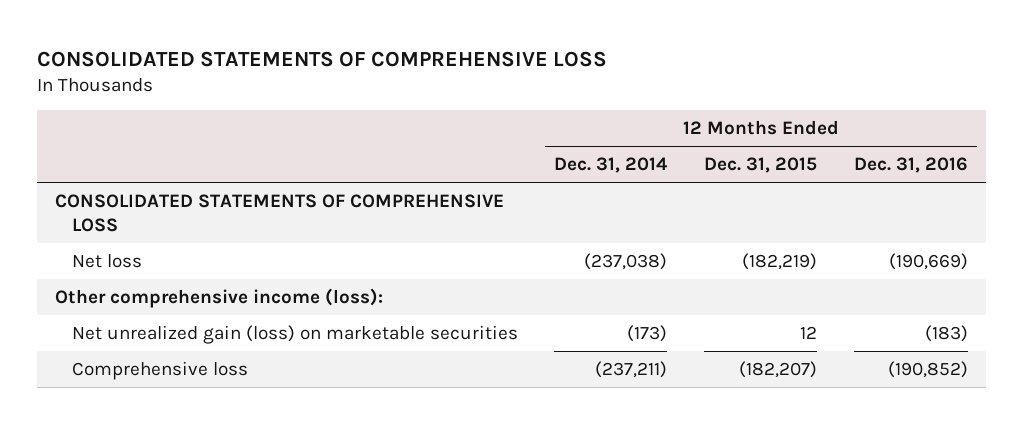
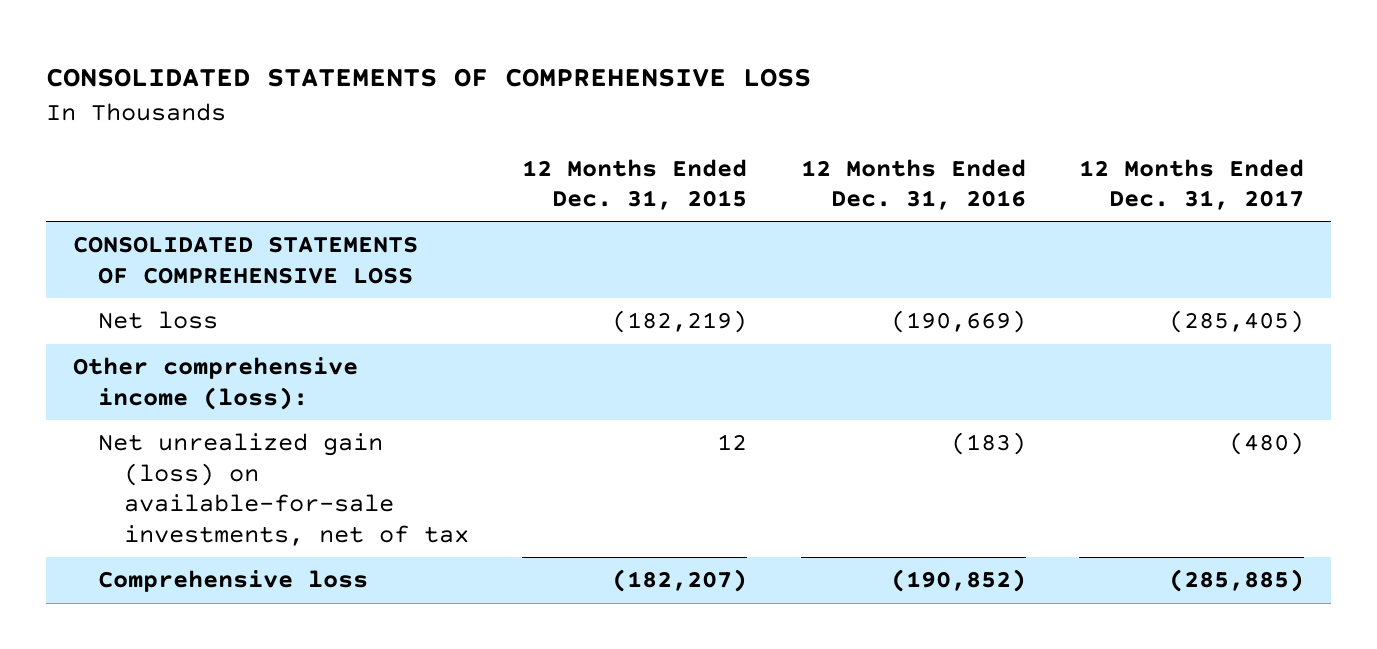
[554,157,669,174] Dec. 31, 2014 -> none
none -> [1078,158,1304,211] 12 Months Ended Dec. 31, 2017
[71,324,518,344] Net unrealized gain (loss) on marketable securities -> [98,433,470,546] Net unrealized gain (loss) on available-for-sale investments, net of tax

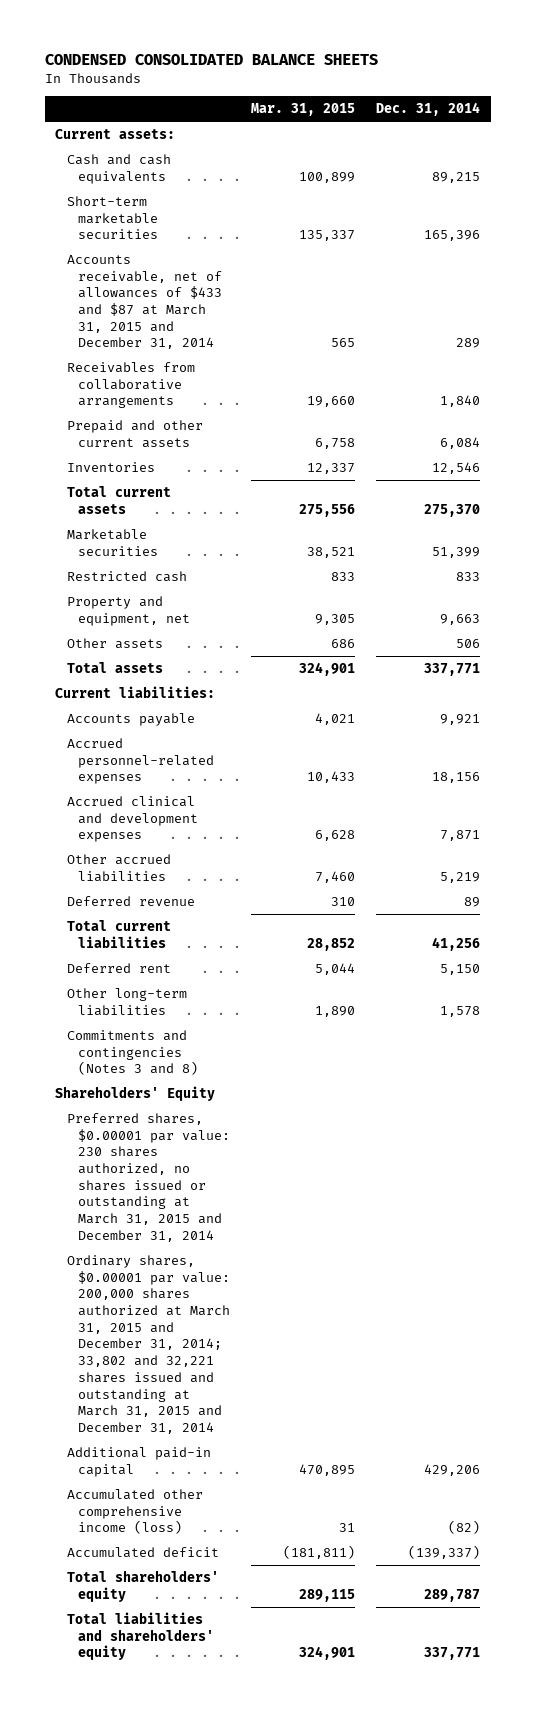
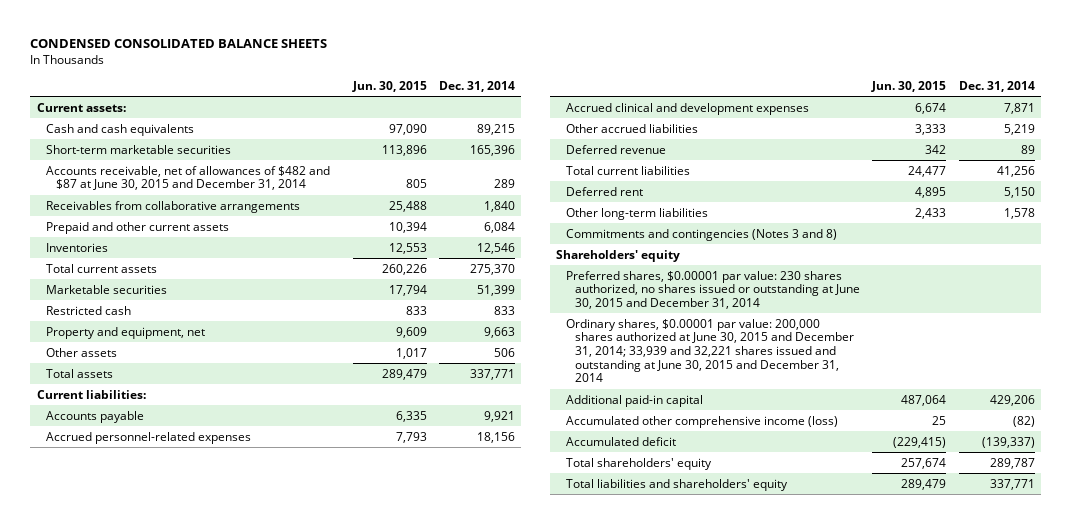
[251,103,356,117] Mar. 31, 2015 -> none
none -> [351,80,427,92] Jun. 30, 2015
[66,255,223,350] Accounts receivable, net of allowances of $433 and $87 at March 31, 2015 and December 31, 2014 -> [46,165,331,191] Accounts receivable, net of allowances of $482 and $87 at June 30, 2015 and December 31, 2014
[55,1086,216,1102] Shareholders' Equity -> [556,249,681,262] Shareholders' equity
[66,1113,231,1242] Preferred shares, $0.00001 par value: 230 shares authorized, no shares issued or outstanding at March 31, 2015 and December 31, 2014 -> [565,270,861,309] Preferred shares, $0.00001 par value: 230 shares authorized, no shares issued or outstanding at June 30, 2015 and December 31, 2014
[66,1255,231,1434] Ordinary shares, $0.00001 par value: 200,000 shares authorized at March 31, 2015 and December 31, 2014; 33,802 and 32,221 shares issued and outstanding at March 31, 2015 and December 31, 2014 -> [565,318,855,383] Ordinary shares, $0.00001 par value: 200,000 shares authorized at June 30, 2015 and December 31, 2014; 33,939 and 32,221 shares issued and outstanding at June 30, 2015 and December 31, 2014

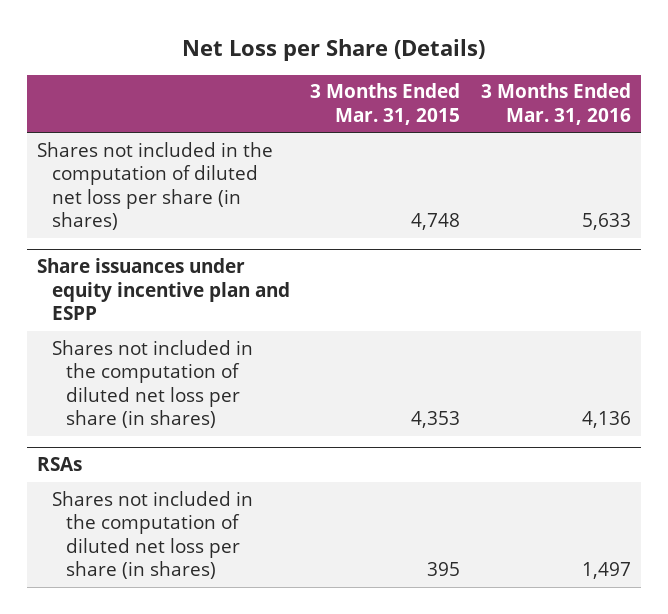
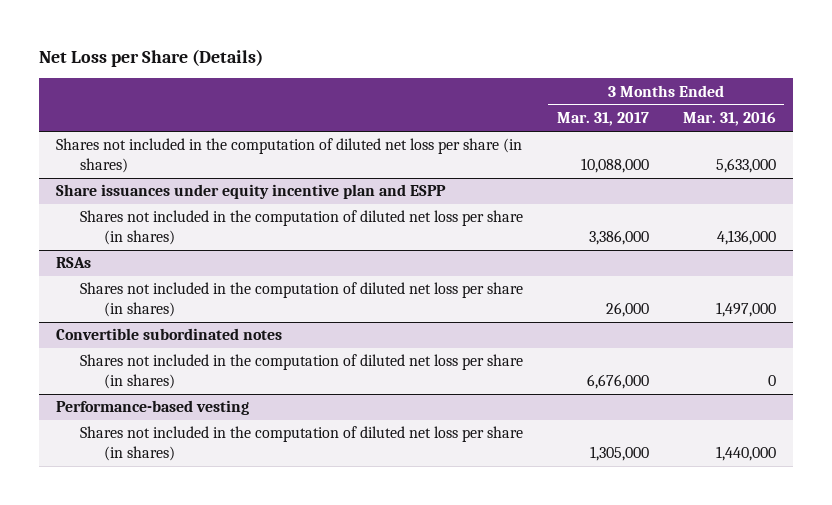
[310,83,461,125] 3 Months Ended Mar. 31, 2015 -> none
none -> [556,112,649,127] Mar. 31, 2017
[582,213,632,231] 5,633 -> [715,158,776,174] 5,633,000
[582,411,632,429] 4,136 -> [716,230,776,246] 4,136,000
[582,562,632,580] 1,497 -> [715,302,776,318] 1,497,000
none -> [55,328,282,341] Convertible subordinated notes
none -> [79,354,523,390] Shares not included in the computation of diluted net loss per share (in shares)
none -> [55,400,249,416] Performance-based vesting
none -> [79,426,523,462] Shares not included in the computation of diluted net loss per share (in shares)

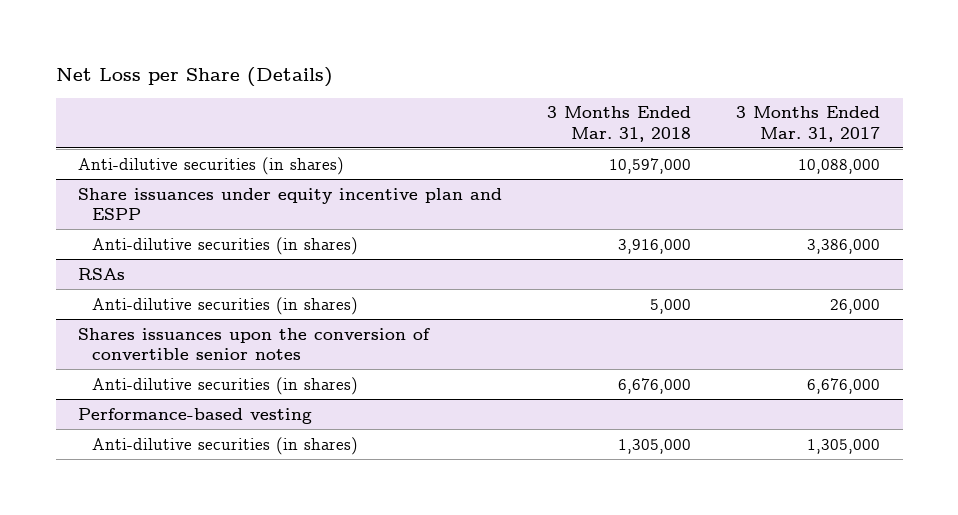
[682,112,776,127] Mar. 31, 2016 -> none
none -> [547,106,692,142] 3 Months Ended Mar. 31, 2018
[55,138,522,174] Shares not included in the computation of diluted net loss per share (in shares) -> [78,156,345,175] Anti-dilutive securities (in shares)
[79,210,523,246] Shares not included in the computation of diluted net loss per share (in shares) -> [91,236,358,255] Anti-dilutive securities (in shares)
[79,282,523,318] Shares not included in the computation of diluted net loss per share (in shares) -> [91,296,358,315] Anti-dilutive securities (in shares)
[55,328,282,341] Convertible subordinated notes -> [78,327,431,360] Shares issuances upon the conversion of convertible senior notes
[79,354,523,390] Shares not included in the computation of diluted net loss per share (in shares) -> [91,376,358,395] Anti-dilutive securities (in shares)
[79,426,523,462] Shares not included in the computation of diluted net loss per share (in shares) -> [91,436,358,455] Anti-dilutive securities (in shares)

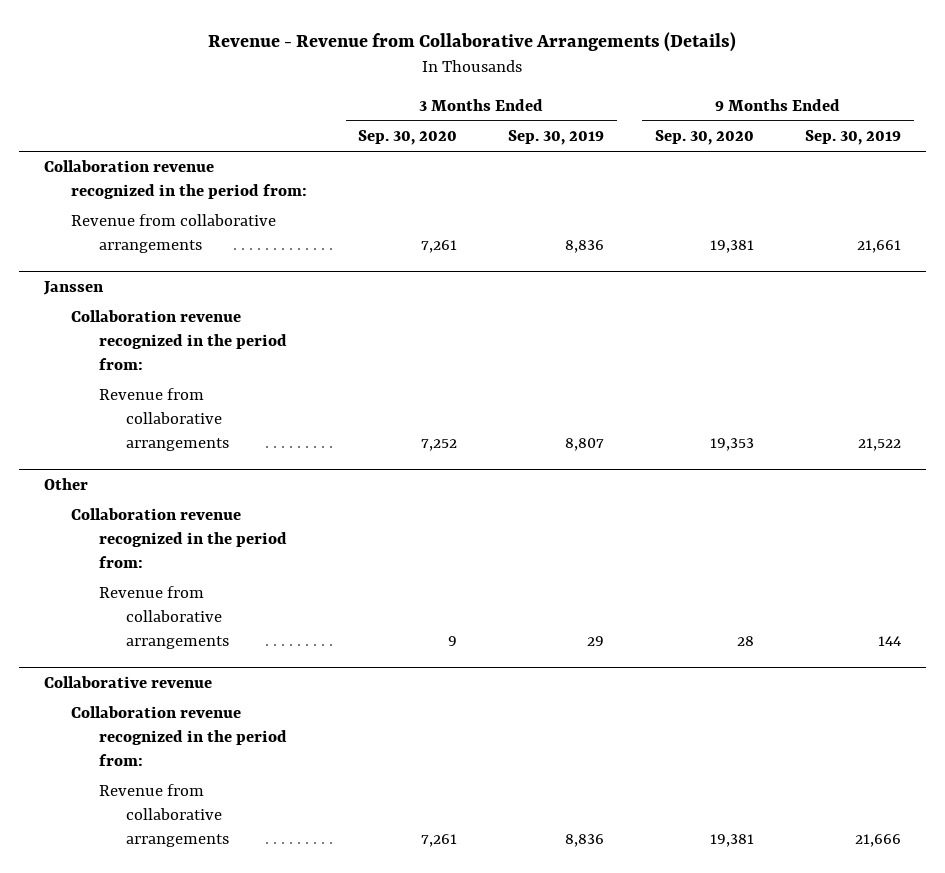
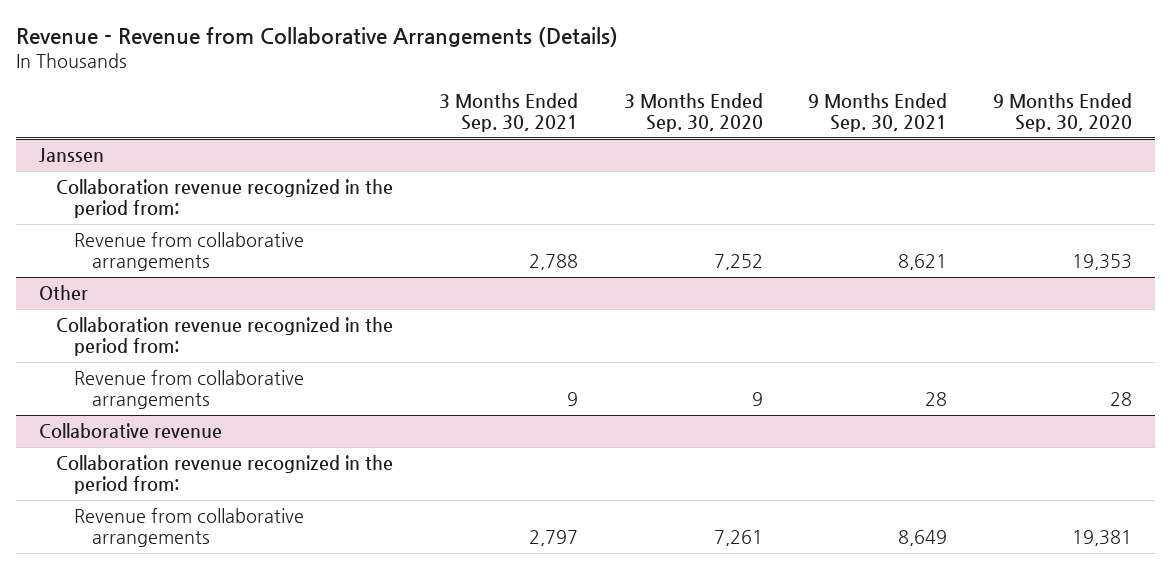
[508,130,605,146] Sep. 30, 2019 -> none
[804,130,901,146] Sep. 30, 2019 -> none
none -> [439,93,579,132] 3 Months Ended Sep. 30, 2021
none -> [808,93,948,132] 9 Months Ended Sep. 30, 2021
[44,160,308,200] Collaboration revenue recognized in the period from: -> none
[71,214,277,254] Revenue from collaborative arrangements -> none

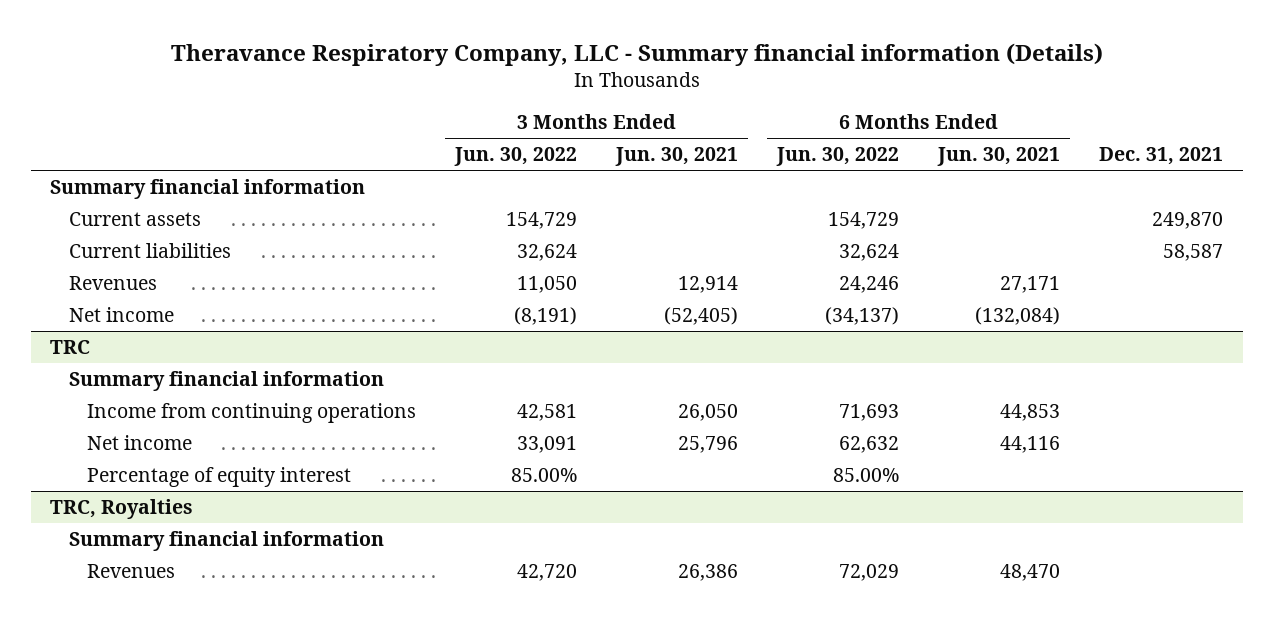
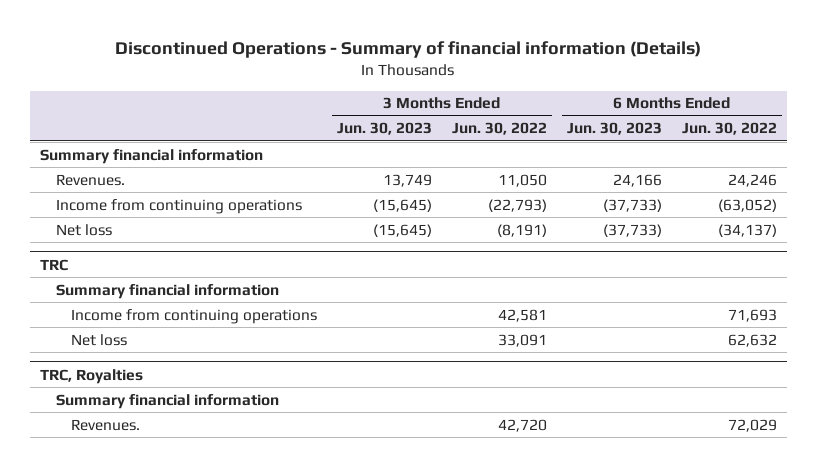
[170,42,1103,66] Theravance Respiratory Company, LLC - Summary financial information (Details) -> [115,41,702,59] Discontinued Operations - Summary of financial information (Details)
[615,147,739,167] Jun. 30, 2021 -> none
[937,147,1061,167] Jun. 30, 2021 -> none
[1099,147,1224,166] Dec. 31, 2021 -> none
none -> [337,122,433,136] Jun. 30, 2023
none -> [567,122,663,136] Jun. 30, 2023
[68,211,201,226] Current assets -> none
[68,242,231,258] Current liabilities -> none
[68,275,157,290] Revenues -> [55,173,125,186] Revenues.
none -> [55,198,302,214] Income from continuing operations
[68,306,174,322] Net income -> [55,223,112,236] Net loss
[86,466,351,487] Percentage of equity interest -> none
[86,434,192,450] Net income -> [71,333,128,346] Net loss
[86,563,175,578] Revenues -> [71,418,141,431] Revenues.

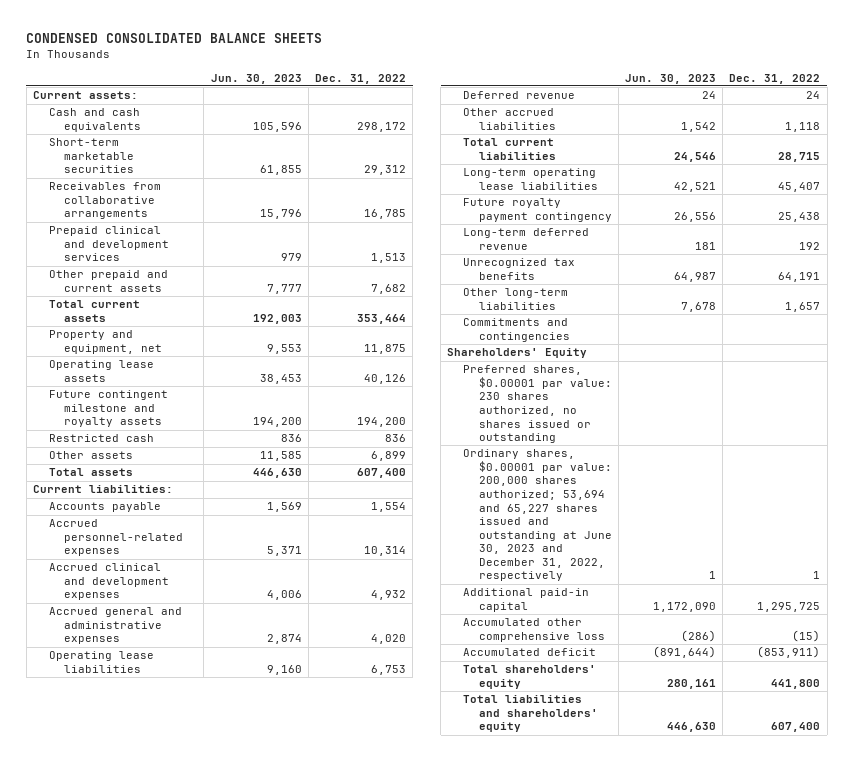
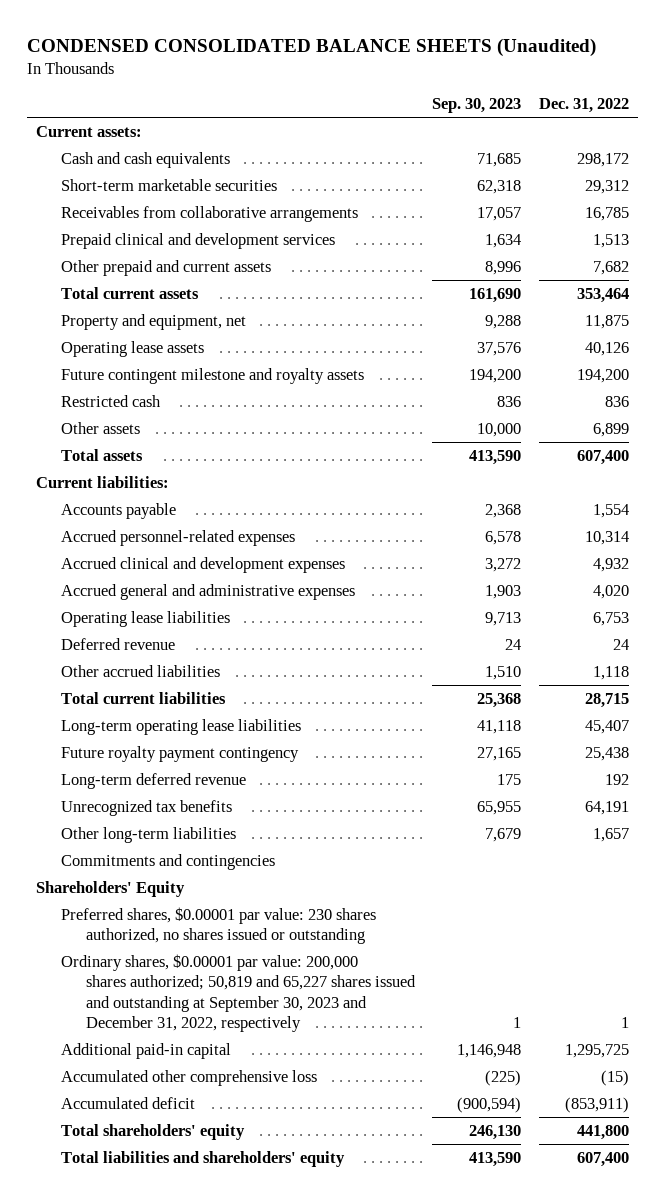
[26,33,323,44] CONDENSED CONSOLIDATED BALANCE SHEETS -> [26,38,596,58] CONDENSED CONSOLIDATED BALANCE SHEETS (Unaudited)
[210,73,302,84] Jun. 30, 2023 -> none
none -> [432,98,522,114] Sep. 30, 2023
[462,449,612,582] Ordinary shares, $0.00001 par value: 200,000 shares authorized; 53,694 and 65,227 shares issued and outstanding at June 30, 2023 and December 31, 2022, respectively -> [60,953,416,1033] Ordinary shares, $0.00001 par value: 200,000 shares authorized; 50,819 and 65,227 shares issued and outstanding at September 30, 2023 and December 31, 2022, respectively

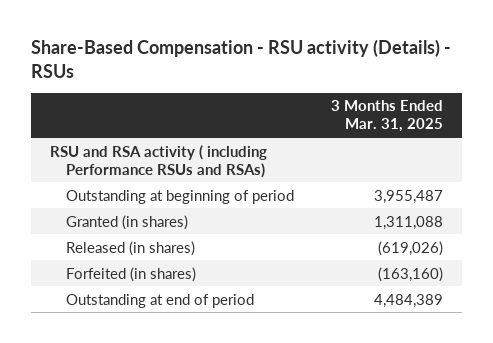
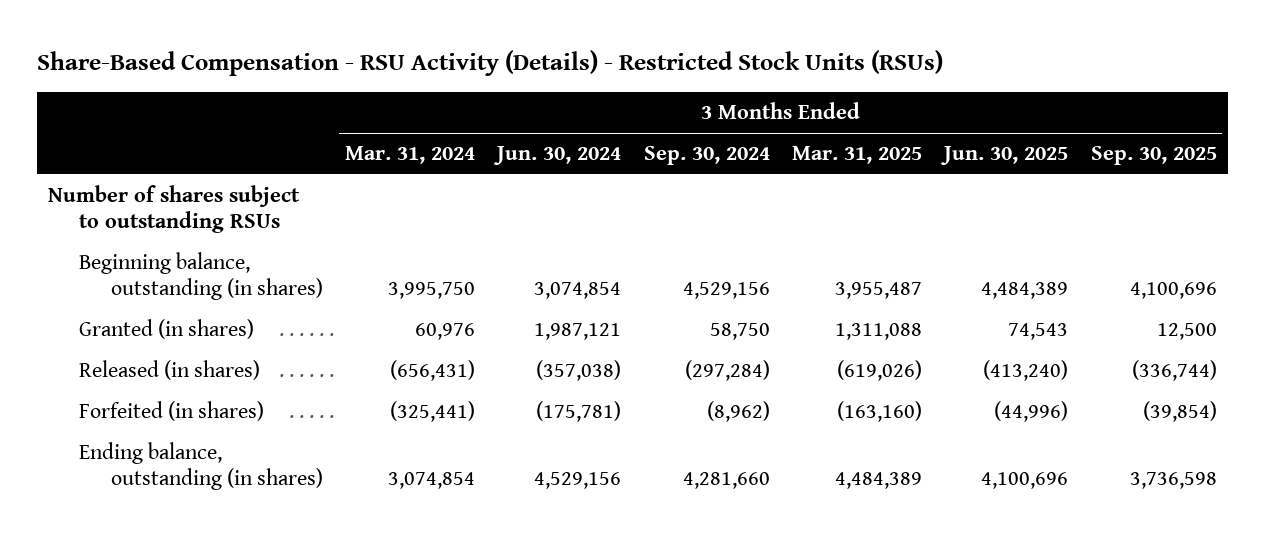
[30,39,451,78] Share-Based Compensation - RSU activity (Details) - RSUs -> [36,50,943,77] Share-Based Compensation - RSU Activity (Details) - Restricted Stock Units (RSUs)
none -> [344,146,475,165] Mar. 31, 2024
none -> [493,146,622,166] Jun. 30, 2024
none -> [643,146,770,166] Sep. 30, 2024
none -> [940,146,1069,166] Jun. 30, 2025
none -> [1090,146,1217,166] Sep. 30, 2025
[49,144,267,178] RSU and RSA activity ( including Performance RSUs and RSAs) -> [47,185,300,234] Number of shares subject to outstanding RSUs
[65,189,294,204] Outstanding at beginning of period -> [79,252,323,301] Beginning balance, outstanding (in shares)
[65,293,254,308] Outstanding at end of period -> [79,442,323,491] Ending balance, outstanding (in shares)

